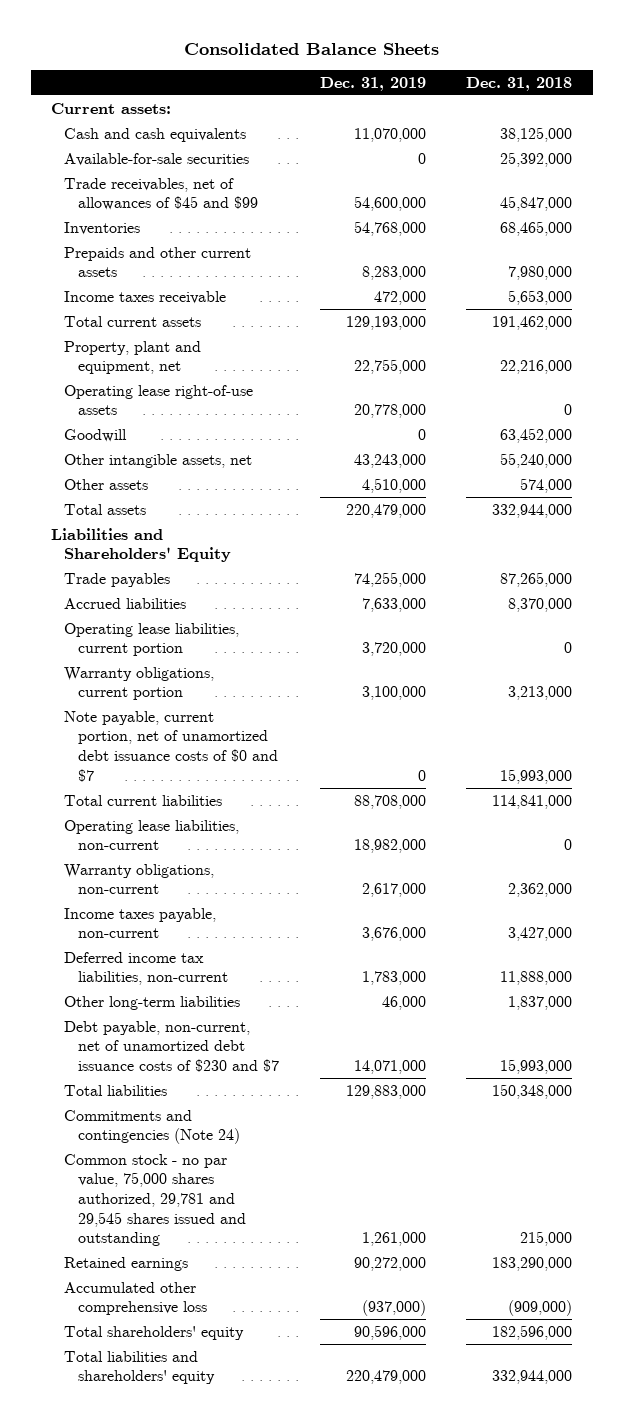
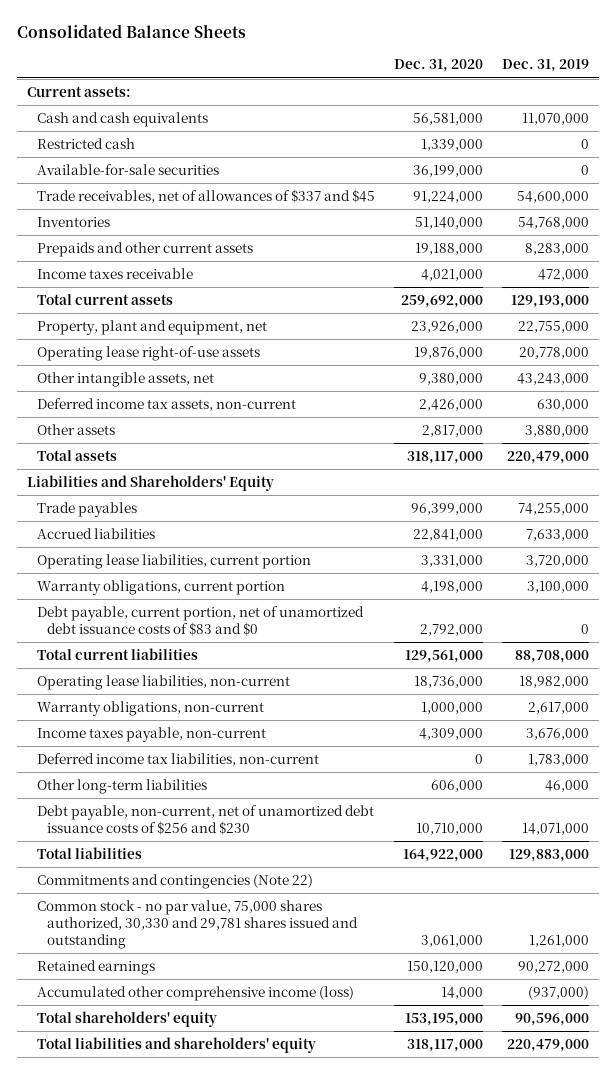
[466,76,573,91] Dec. 31, 2018 -> none
none -> [394,59,484,73] Dec. 31, 2020
none -> [36,138,135,150] Restricted cash
[64,177,258,211] Trade receivables, net of allowances of $45 and $99 -> [36,189,375,204] Trade receivables, net of allowances of $337 and $45
[64,428,128,442] Goodwill -> none
none -> [36,398,296,412] Deferred income tax assets, non-current
[361,477,426,493] 4,510,000 -> [525,425,590,438] 3,880,000
[64,710,278,782] Note payable, current portion, net of unamortized debt issuance costs of $0 and $7 -> [36,606,364,636] Debt payable, current portion, net of unamortized debt issuance costs of $83 and $0
[64,1020,279,1073] Debt payable, non-current, net of unamortized debt issuance costs of $230 and $7 -> [36,805,374,835] Debt payable, non-current, net of unamortized debt issuance costs of $256 and $230
[64,1109,240,1145] Commitments and contingencies (Note 24) -> [36,874,313,890] Commitments and contingencies (Note 22)
[64,1153,246,1247] Common stock - no par value, 75,000 shares authorized, 29,781 and 29,545 shares issued and outstanding -> [36,900,358,949] Common stock - no par value, 75,000 shares authorized, 30,330 and 29,781 shares issued and outstanding
[64,1281,207,1316] Accumulated other comprehensive loss -> [36,986,354,1002] Accumulated other comprehensive income (loss)

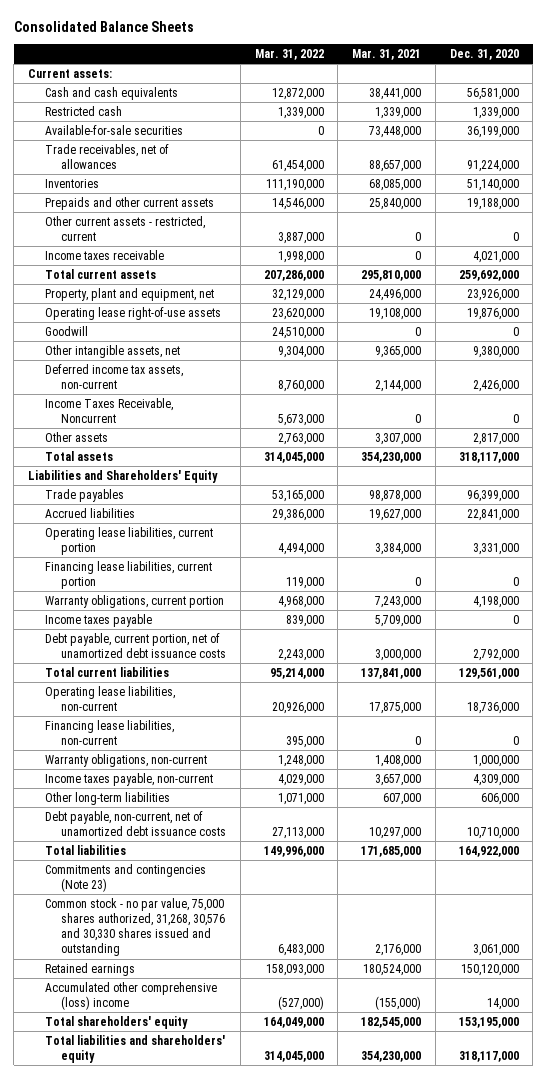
[502,59,590,73] Dec. 31, 2019 -> none
none -> [254,49,324,61] Mar. 31, 2022
none -> [352,49,422,61] Mar. 31, 2021
[36,189,375,204] Trade receivables, net of allowances of $337 and $45 -> [44,143,169,169] Trade receivables, net of allowances
none -> [44,215,205,241] Other current assets - restricted, current
none -> [44,325,88,336] Goodwill
none -> [44,397,173,423] Income Taxes Receivable, Noncurrent
none -> [44,560,212,589] Financing lease liabilities, current portion
none -> [44,613,152,627] Income taxes payable
[36,606,364,636] Debt payable, current portion, net of unamortized debt issuance costs of $83 and $0 -> [44,632,227,658] Debt payable, current portion, net of unamortized debt issuance costs
none -> [44,719,174,745] Financing lease liabilities, non-current
[36,753,319,767] Deferred income tax liabilities, non-current -> none
[36,805,374,835] Debt payable, non-current, net of unamortized debt issuance costs of $256 and $230 -> [44,810,227,836] Debt payable, non-current, net of unamortized debt issuance costs
[36,874,313,890] Commitments and contingencies (Note 22) -> [44,863,206,892] Commitments and contingencies (Note 23)
[36,900,358,949] Common stock - no par value, 75,000 shares authorized, 30,330 and 29,781 shares issued and outstanding -> [44,897,226,957] Common stock - no par value, 75,000 shares authorized, 31,268, 30,576 and 30,330 shares issued and outstanding
[36,986,354,1002] Accumulated other comprehensive income (loss) -> [44,981,217,1010] Accumulated other comprehensive (loss) income

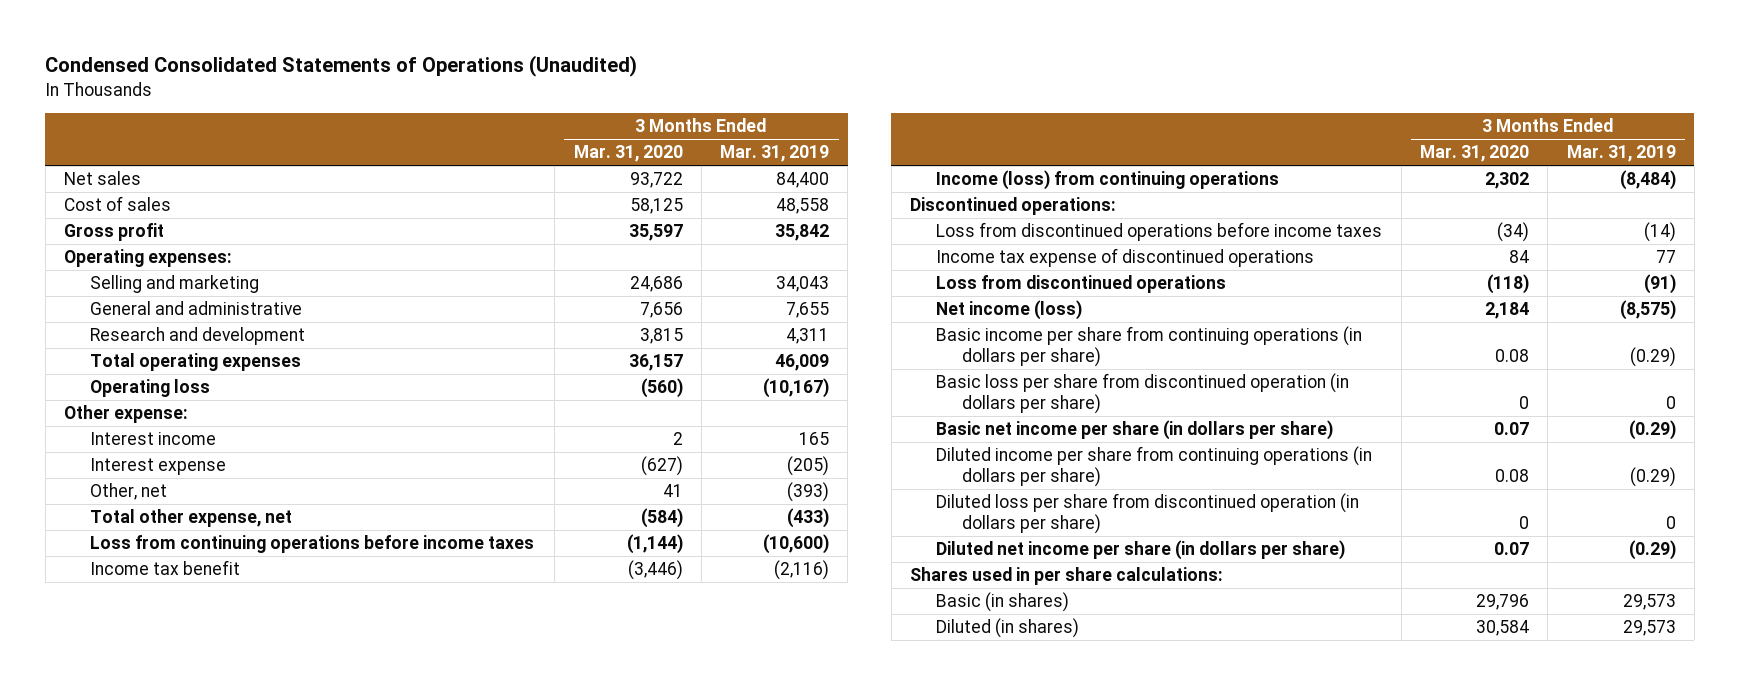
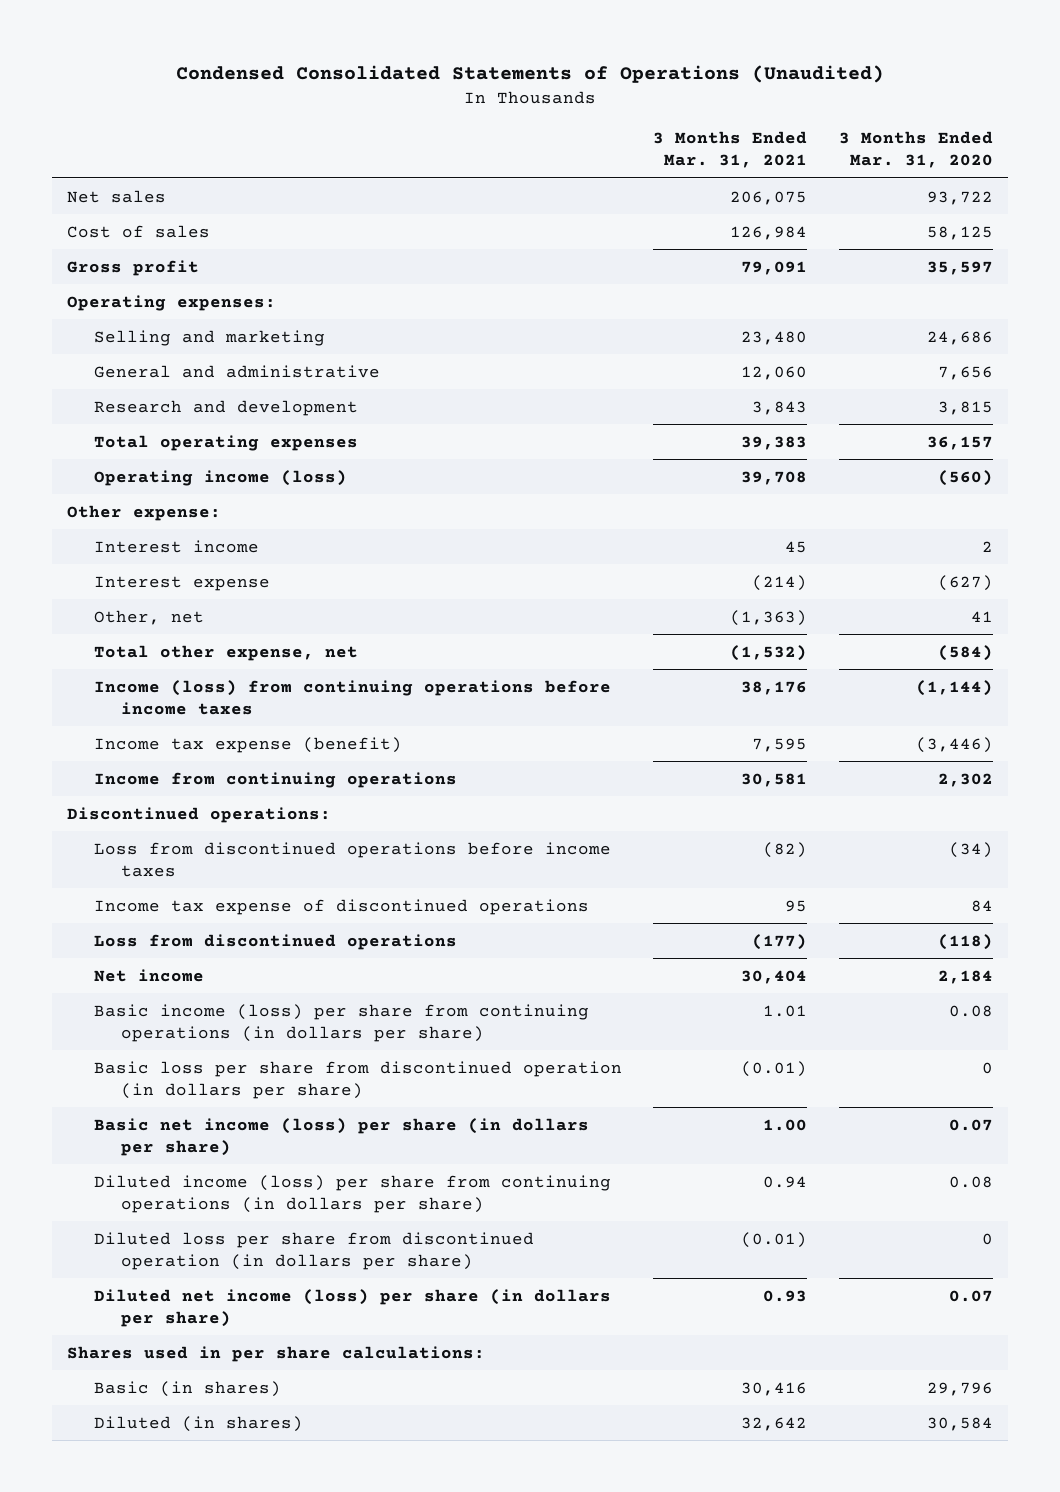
[720,145,830,163] Mar. 31, 2019 -> none
none -> [653,131,808,169] 3 Months Ended Mar. 31, 2021
[89,379,210,398] Operating loss -> [93,469,347,486] Operating income (loss)
[89,535,534,554] Loss from continuing operations before income taxes -> [93,679,611,715] Income (loss) from continuing operations before income taxes
[89,560,240,576] Income tax benefit -> [93,736,402,753] Income tax expense (benefit)
[936,170,1280,191] Income (loss) from continuing operations -> [93,771,457,788] Income from continuing operations
[936,300,1083,321] Net income (loss) -> [93,968,204,982] Net income
[936,326,1363,367] Basic income per share from continuing operations (in dollars per share) -> [93,1003,589,1042] Basic income (loss) per share from continuing operations (in dollars per share)
[936,420,1334,441] Basic net income per share (in dollars per share) -> [93,1117,589,1156] Basic net income (loss) per share (in dollars per share)
[936,446,1373,487] Diluted income per share from continuing operations (in dollars per share) -> [93,1174,611,1213] Diluted income (loss) per share from continuing operations (in dollars per share)
[936,540,1346,561] Diluted net income per share (in dollars per share) -> [93,1288,611,1327] Diluted net income (loss) per share (in dollars per share)

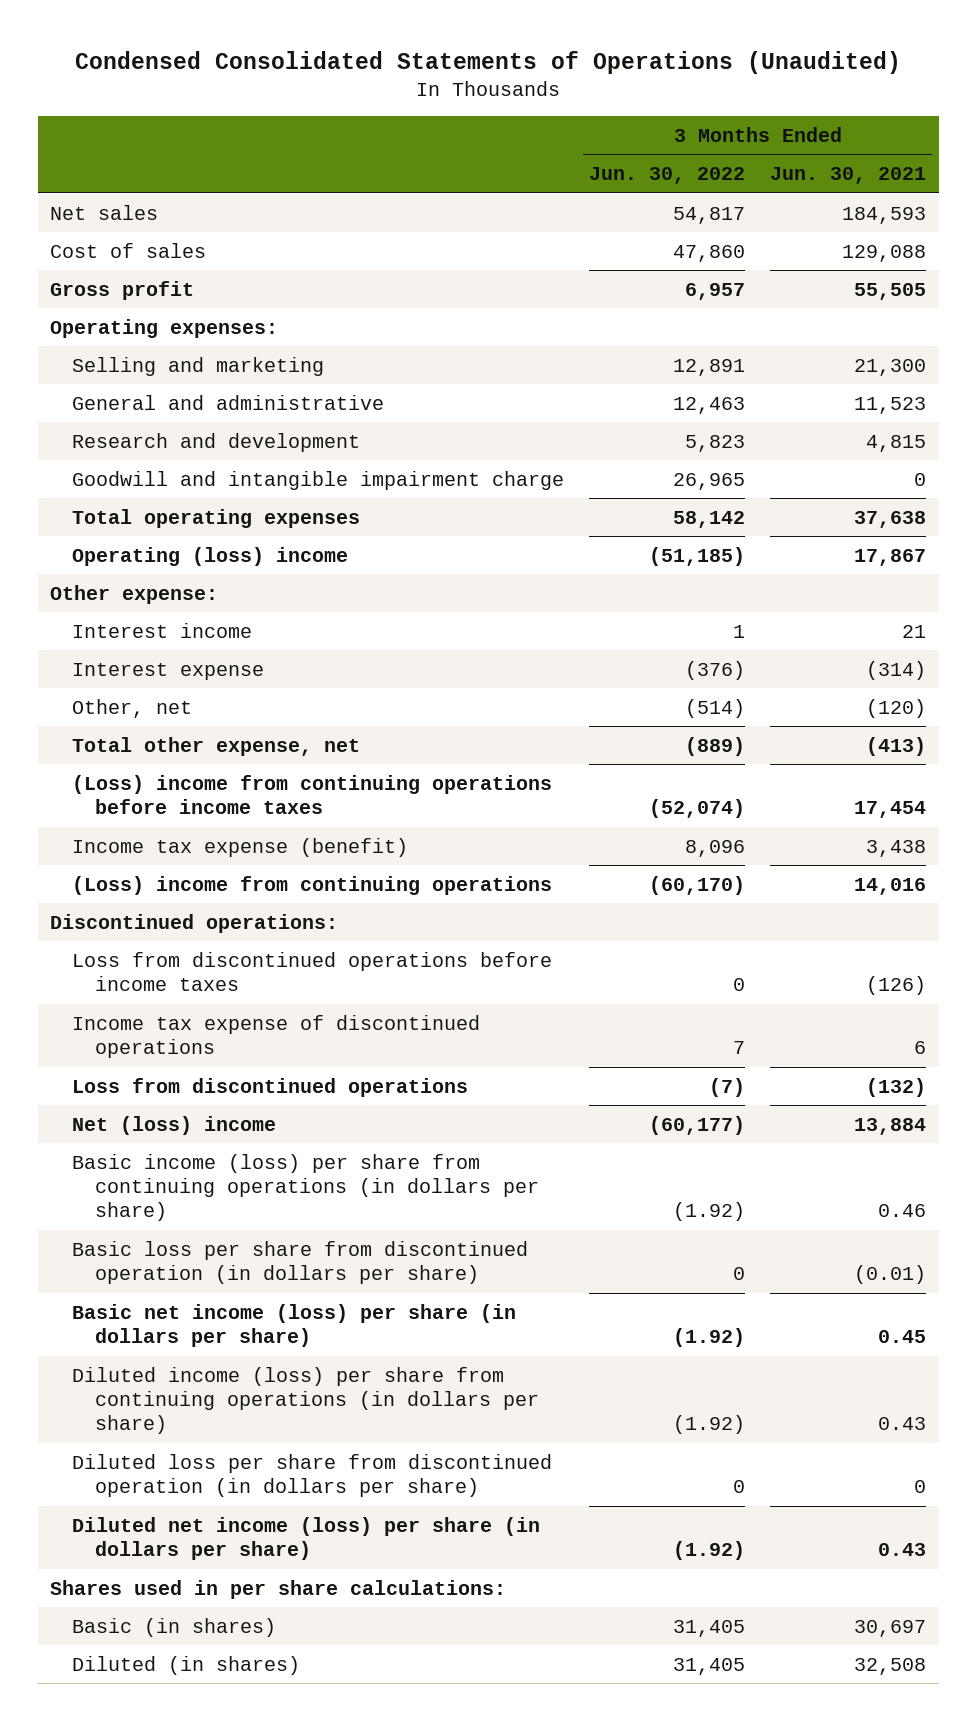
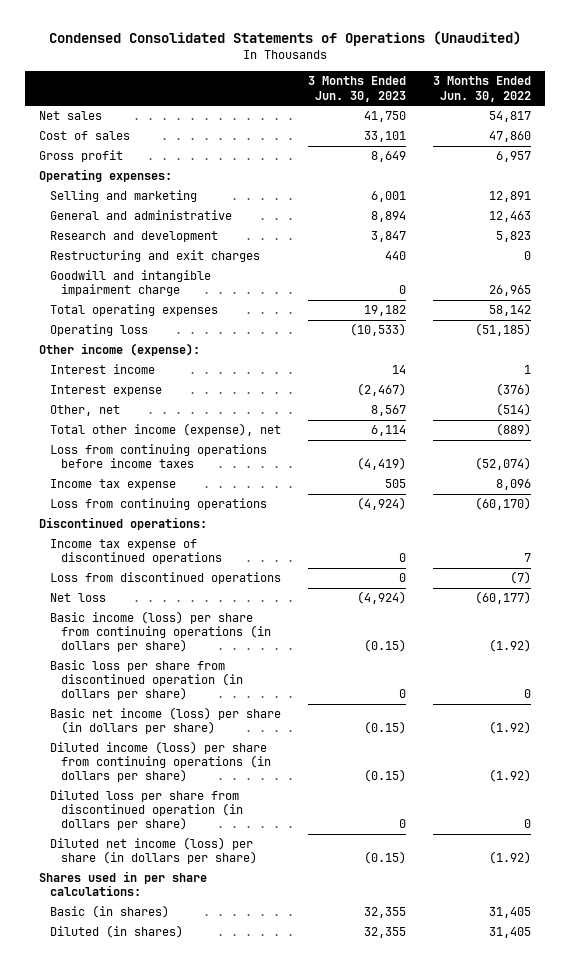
[770,167,927,185] Jun. 30, 2021 -> none
none -> [308,76,407,102] 3 Months Ended Jun. 30, 2023
none -> [49,250,260,263] Restructuring and exit charges
[72,546,349,566] Operating (loss) income -> [49,324,148,337] Operating loss
[50,584,219,604] Other expense: -> [38,343,200,357] Other income (expense):
[72,736,361,756] Total other expense, net -> [49,423,281,437] Total other income (expense), net
[72,774,553,814] (Loss) income from continuing operations before income taxes -> [49,444,267,469] Loss from continuing operations before income taxes
[72,837,409,857] Income tax expense (benefit) -> [49,479,176,491] Income tax expense
[72,875,553,895] (Loss) income from continuing operations -> [49,498,267,511] Loss from continuing operations
[72,951,553,991] Loss from discontinued operations before income taxes -> none
[72,1115,277,1135] Net (loss) income -> [49,593,106,603] Net loss

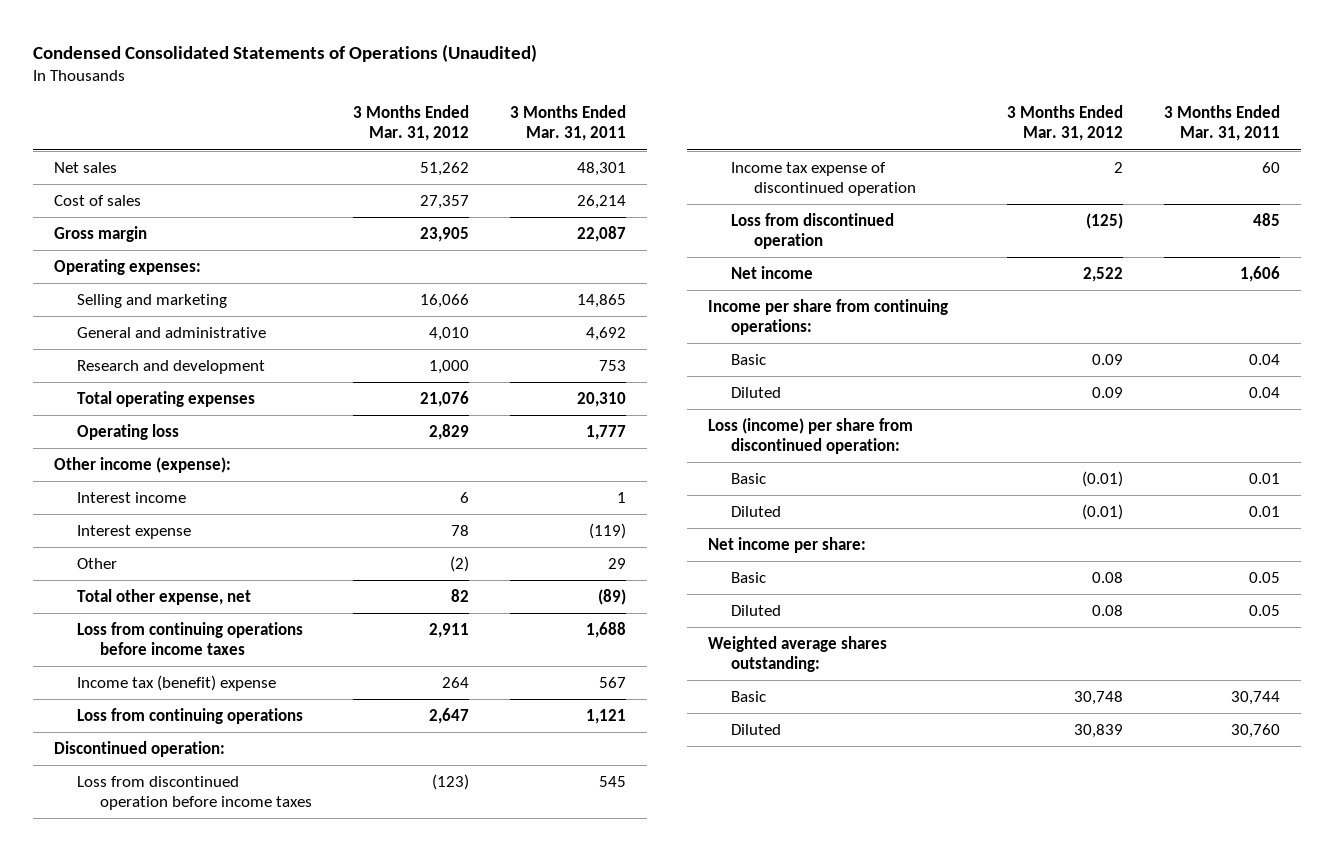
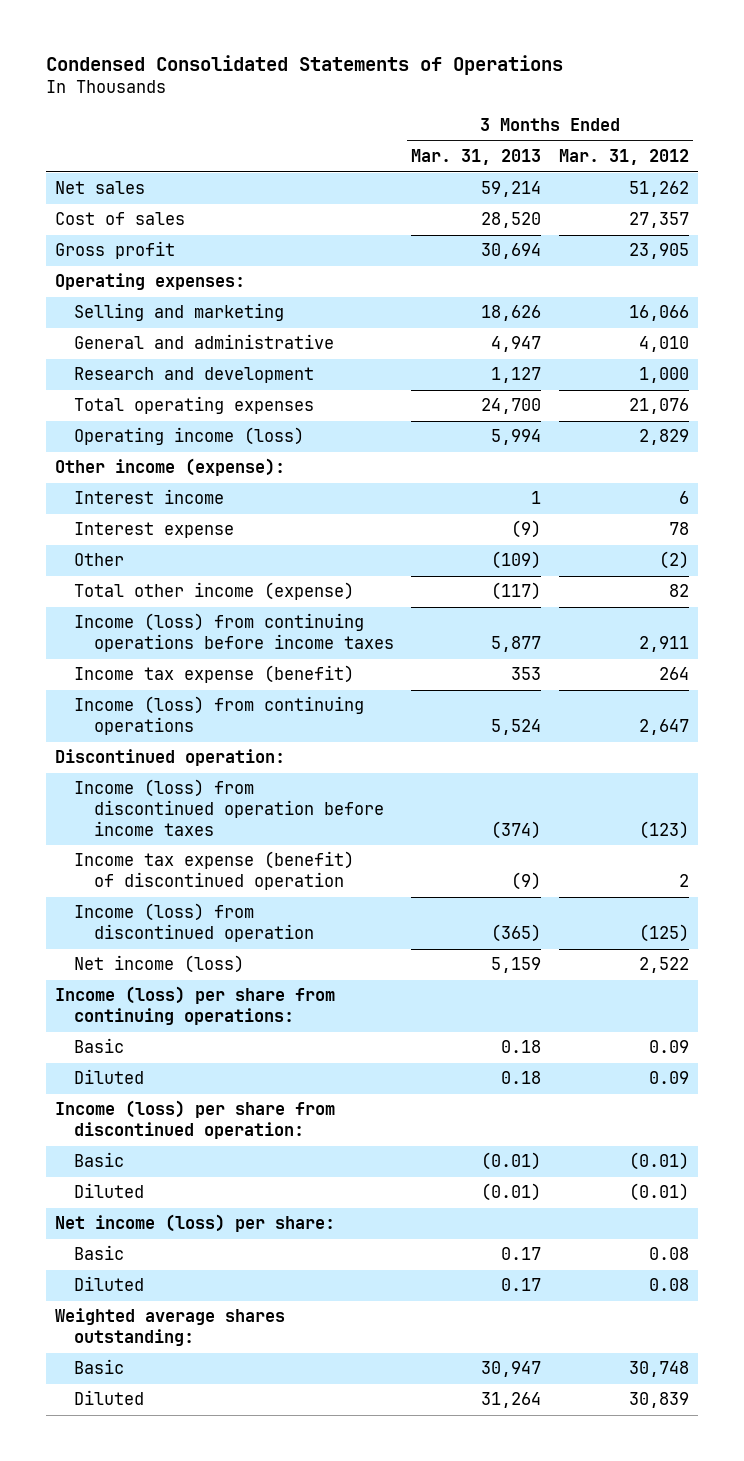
[33,43,538,62] Condensed Consolidated Statements of Operations (Unaudited) -> [45,55,563,76] Condensed Consolidated Statements of Operations
[510,105,627,142] 3 Months Ended Mar. 31, 2011 -> none
none -> [411,149,542,166] Mar. 31, 2013
[53,225,147,242] Gross margin -> [54,241,175,260] Gross profit
[76,423,179,440] Operating loss -> [74,427,305,446] Operating income (loss)
[76,588,251,605] Total other expense, net -> [74,582,355,601] Total other income (expense)
[76,621,303,655] Loss from continuing operations before income taxes -> [74,613,394,653] Income (loss) from continuing operations before income taxes
[76,674,276,691] Income tax (benefit) expense -> [74,665,355,684] Income tax expense (benefit)
[76,707,303,724] Loss from continuing operations -> [74,696,365,736] Income (loss) from continuing operations
[76,775,312,810] Loss from discontinued operation before income taxes -> [74,779,384,836] Income (loss) from discontinued operation before income taxes
[730,161,916,196] Income tax expense of discontinued operation -> [74,851,355,891] Income tax expense (benefit) of discontinued operation
[730,212,894,249] Loss from discontinued operation -> [74,903,314,943] Income (loss) from discontinued operation
[730,265,813,279] Net income -> [74,955,245,974] Net income (loss)
[708,298,949,335] Income per share from continuing operations: -> [54,986,335,1026] Income (loss) per share from continuing operations:
[708,417,914,454] Loss (income) per share from discontinued operation: -> [54,1100,335,1140] Income (loss) per share from discontinued operation:
[708,536,867,553] Net income per share: -> [54,1214,335,1233] Net income (loss) per share:

